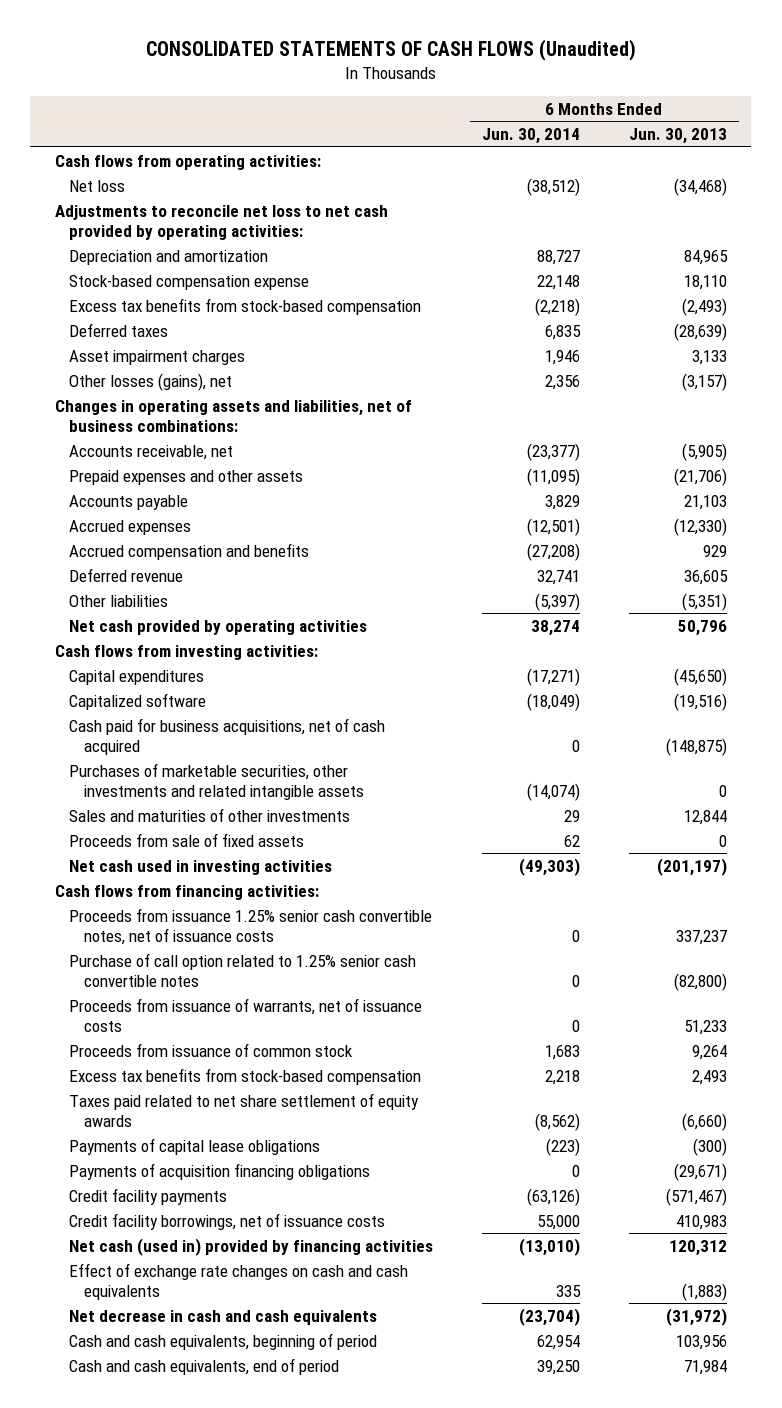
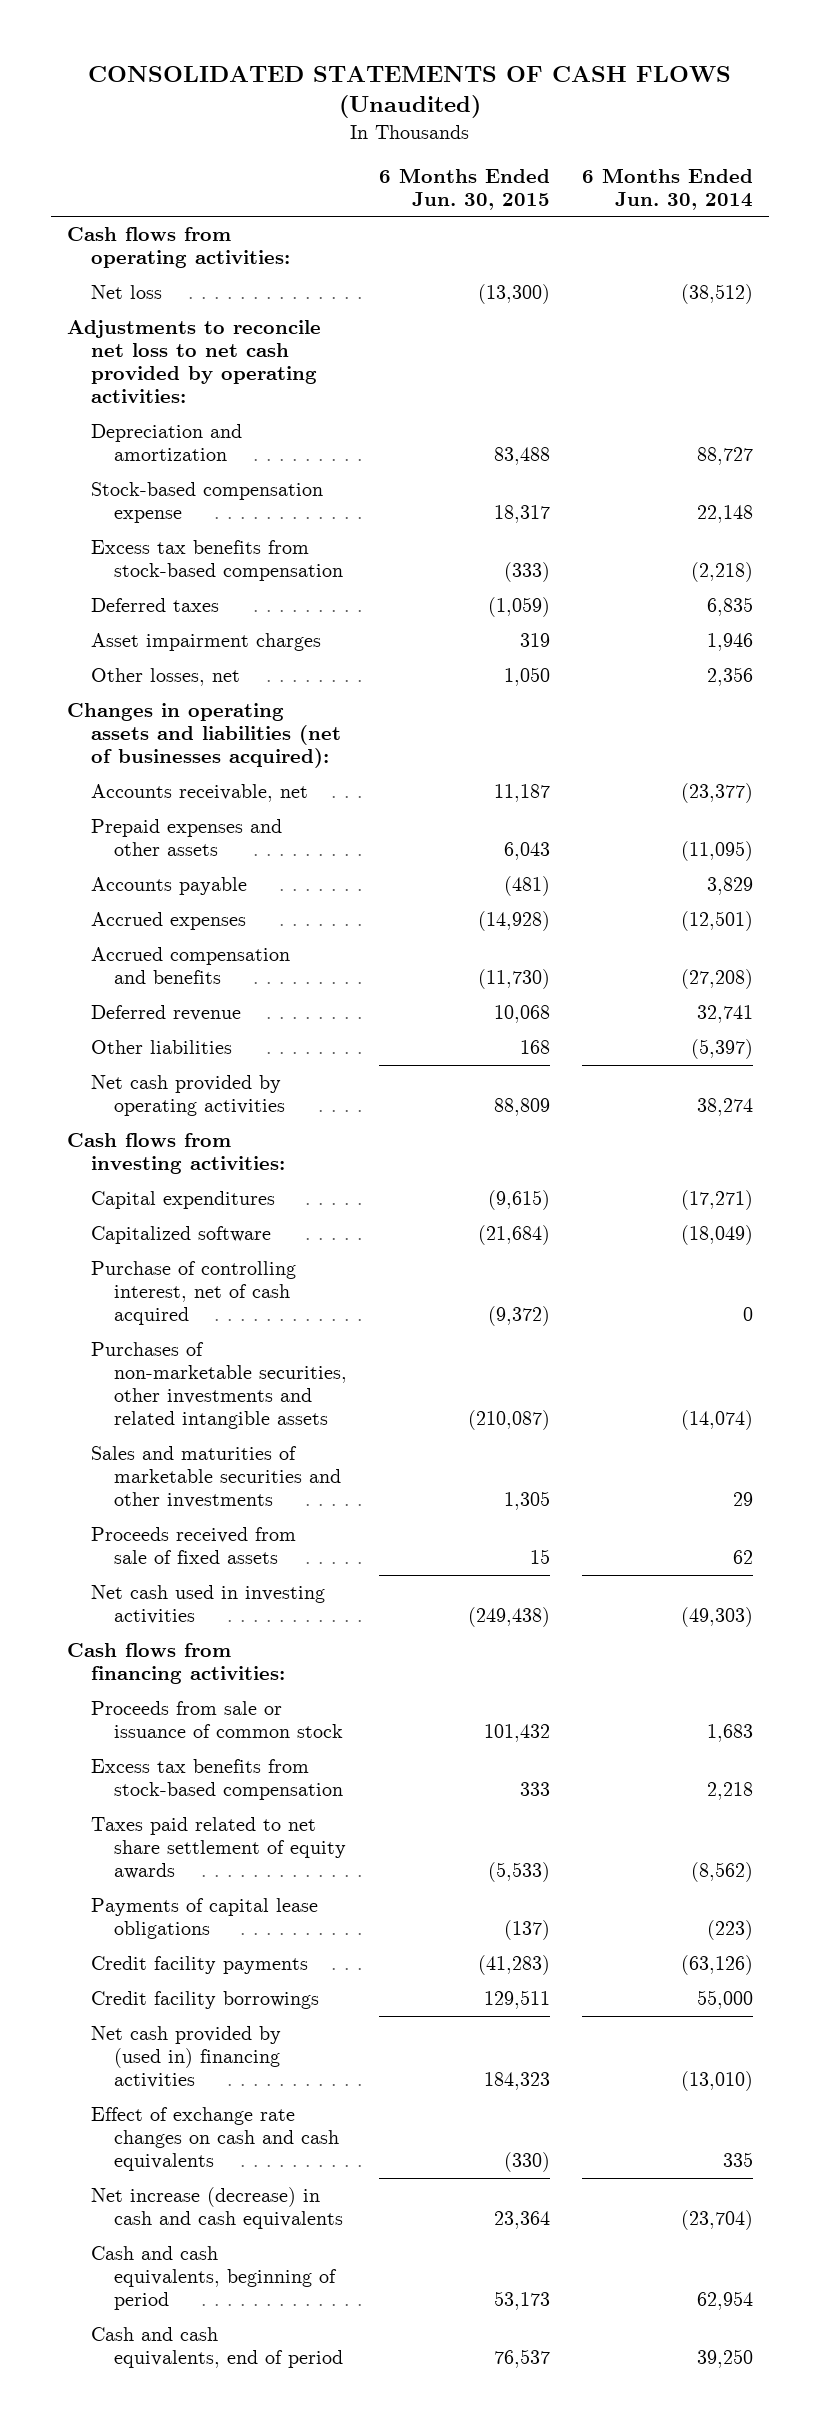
[628,128,727,145] Jun. 30, 2013 -> none
none -> [379,167,551,210] 6 Months Ended Jun. 30, 2015
[69,372,233,391] Other losses (gains), net -> [90,668,240,687] Other losses, net
[54,399,412,432] Changes in operating assets and liabilities, net of business combinations: -> [67,703,341,769] Changes in operating assets and liabilities (net of businesses acquired):
[69,717,386,755] Cash paid for business acquisitions, net of cash acquired -> [90,1261,296,1326] Purchase of controlling interest, net of cash acquired
[69,762,364,800] Purchases of marketable securities, other investments and related intangible assets -> [90,1342,347,1429] Purchases of non-marketable securities, other investments and related intangible assets
[69,807,351,822] Sales and maturities of other investments -> [90,1446,341,1509] Sales and maturities of marketable securities and other investments
[69,832,305,847] Proceeds from sale of fixed assets -> [90,1527,296,1565] Proceeds received from sale of fixed assets
[69,907,433,945] Proceeds from issuance 1.25% senior cash convertible notes, net of issuance costs -> none
[69,952,417,987] Purchase of call option related to 1.25% senior cash convertible notes -> none
[69,997,423,1032] Proceeds from issuance of warrants, net of issuance costs -> none
[69,1042,354,1057] Proceeds from issuance of common stock -> [90,1701,343,1739] Proceeds from sale or issuance of common stock
[69,1162,371,1180] Payments of acquisition financing obligations -> none
[69,1212,386,1230] Credit facility borrowings, net of issuance costs -> [90,1991,319,2010] Credit facility borrowings
[69,1237,434,1256] Net cash (used in) provided by financing activities -> [90,2026,281,2089] Net cash provided by (used in) financing activities
[69,1309,378,1325] Net decrease in cash and cash equivalents -> [90,2187,343,2230] Net increase (decrease) in cash and cash equivalents

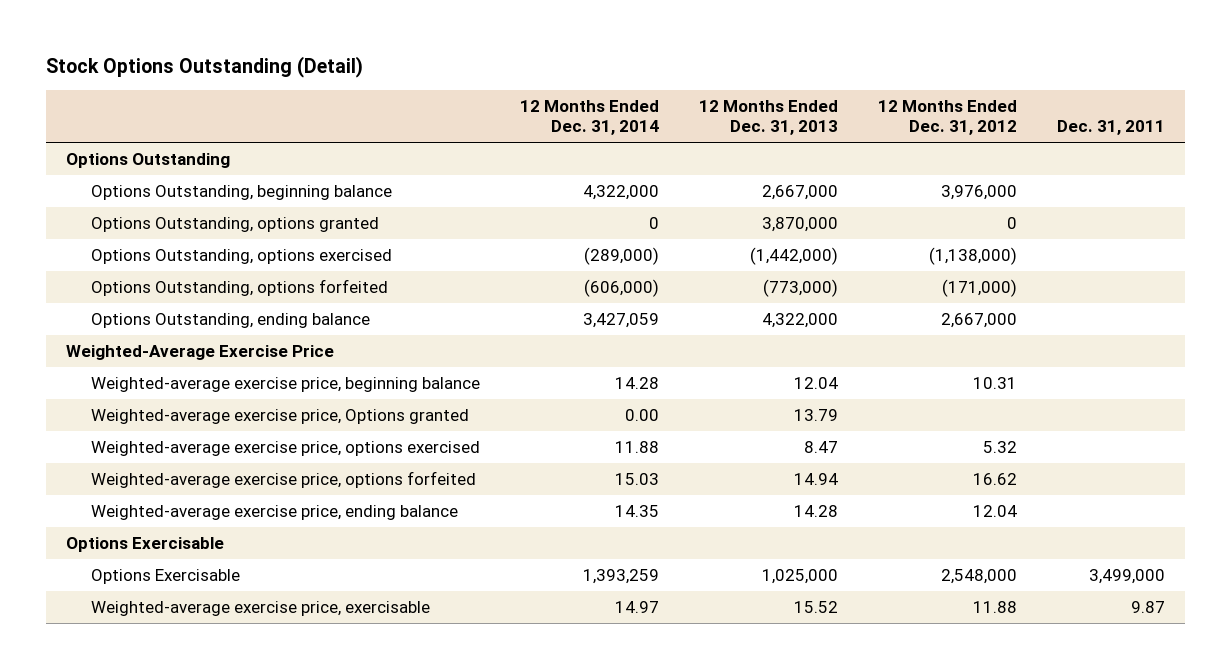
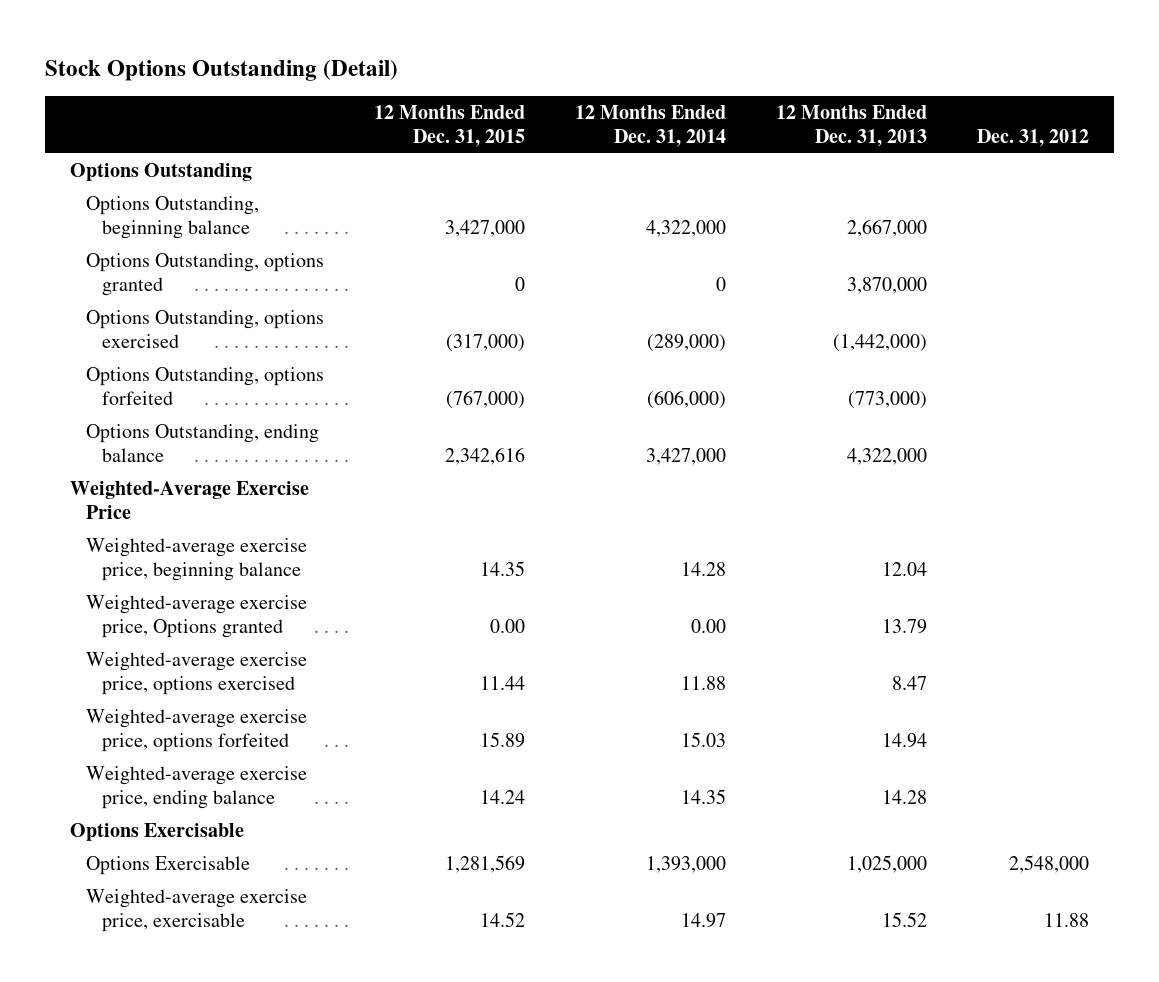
[877,100,1017,136] 12 Months Ended Dec. 31, 2012 -> none
[1056,120,1165,136] Dec. 31, 2011 -> none
none -> [373,105,525,147] 12 Months Ended Dec. 31, 2015
none -> [977,128,1090,147] Dec. 31, 2012
[582,313,659,329] 3,427,059 -> [646,447,727,465] 3,427,000
[582,569,659,585] 1,393,259 -> [646,856,727,874] 1,393,000

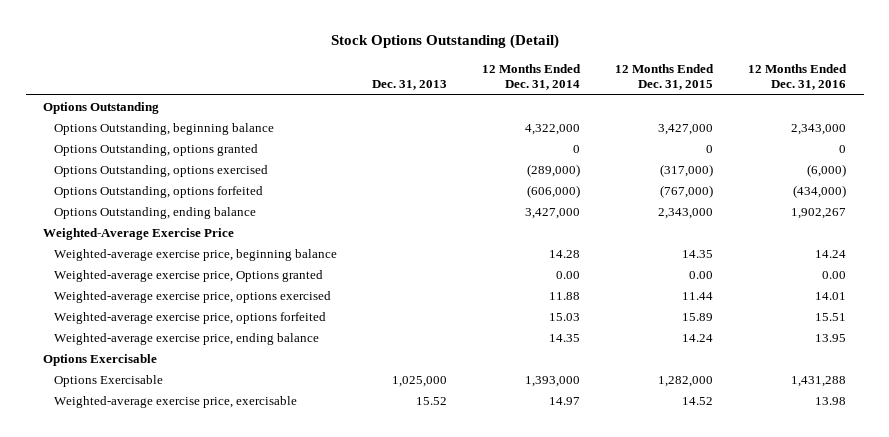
[776,105,928,147] 12 Months Ended Dec. 31, 2013 -> none
[977,128,1090,147] Dec. 31, 2012 -> none
none -> [371,80,447,91] Dec. 31, 2013
none -> [748,63,848,91] 12 Months Ended Dec. 31, 2016
[444,446,525,465] 2,342,616 -> [657,207,713,219] 2,343,000
[444,855,525,874] 1,281,569 -> [657,375,713,387] 1,282,000

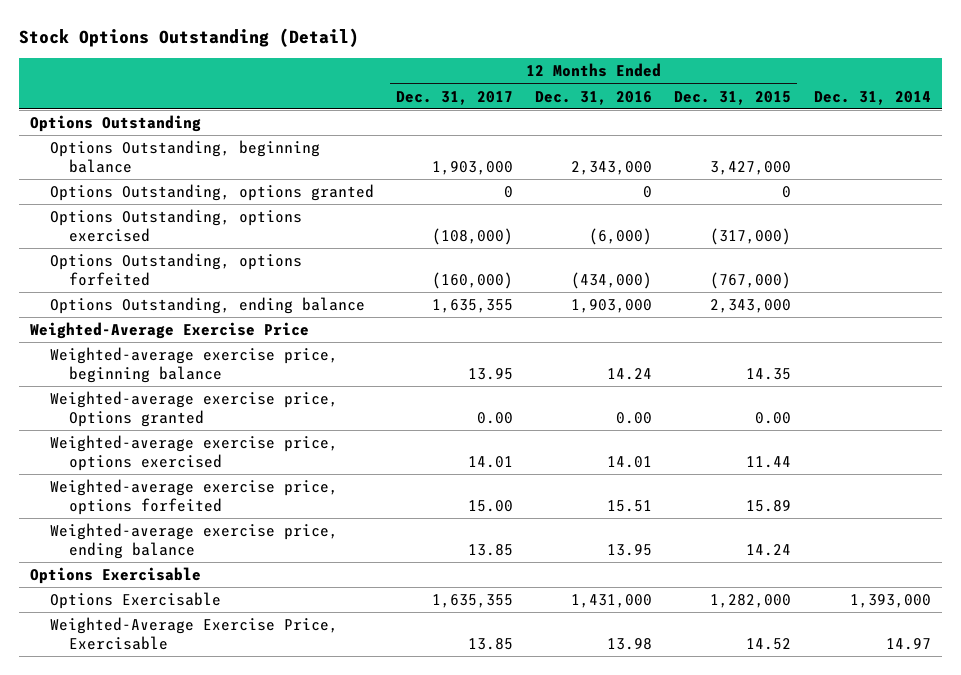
[371,80,447,91] Dec. 31, 2013 -> none
[481,63,581,91] 12 Months Ended Dec. 31, 2014 -> none
none -> [396,90,514,105] Dec. 31, 2017
none -> [813,90,931,105] Dec. 31, 2014
[791,207,847,219] 1,902,267 -> [571,299,653,314] 1,903,000
[791,375,847,387] 1,431,288 -> [571,594,653,609] 1,431,000
[53,395,297,408] Weighted-average exercise price, exercisable -> [49,617,338,650] Weighted-Average Exercise Price, Exercisable

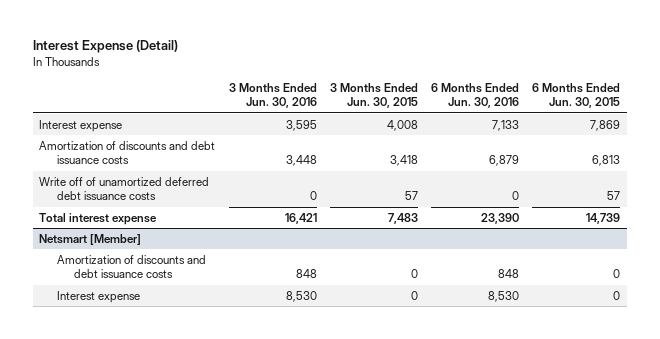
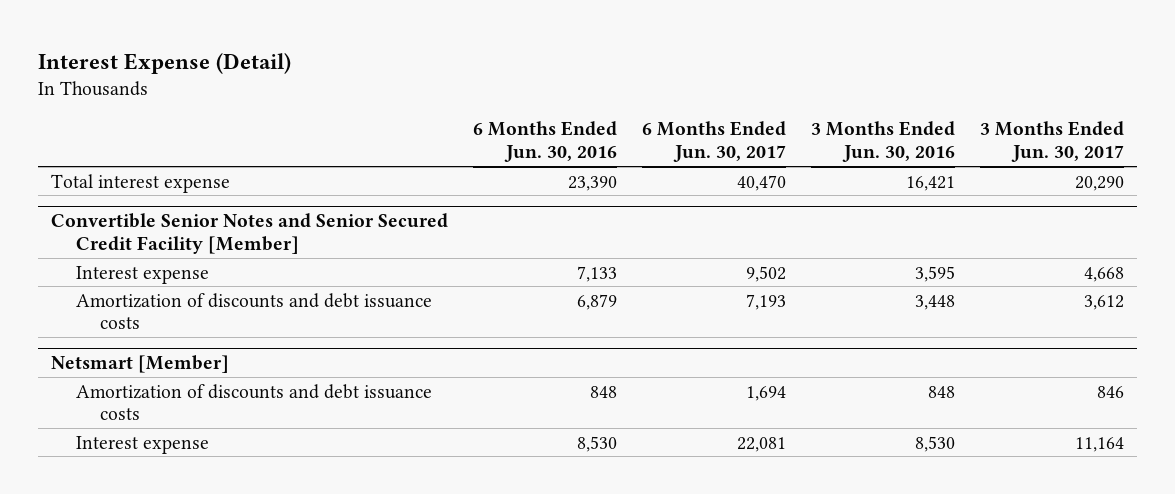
[329,82,418,109] 3 Months Ended Jun. 30, 2015 -> none
[532,82,621,109] 6 Months Ended Jun. 30, 2015 -> none
none -> [642,121,787,163] 6 Months Ended Jun. 30, 2017
none -> [980,121,1125,163] 3 Months Ended Jun. 30, 2017
[39,212,158,225] Total interest expense -> [50,173,230,193] Total interest expense
none -> [50,212,448,254] Convertible Senior Notes and Senior Secured Credit Facility [Member]
[39,176,210,201] Write off of unamortized deferred debt issuance costs -> none

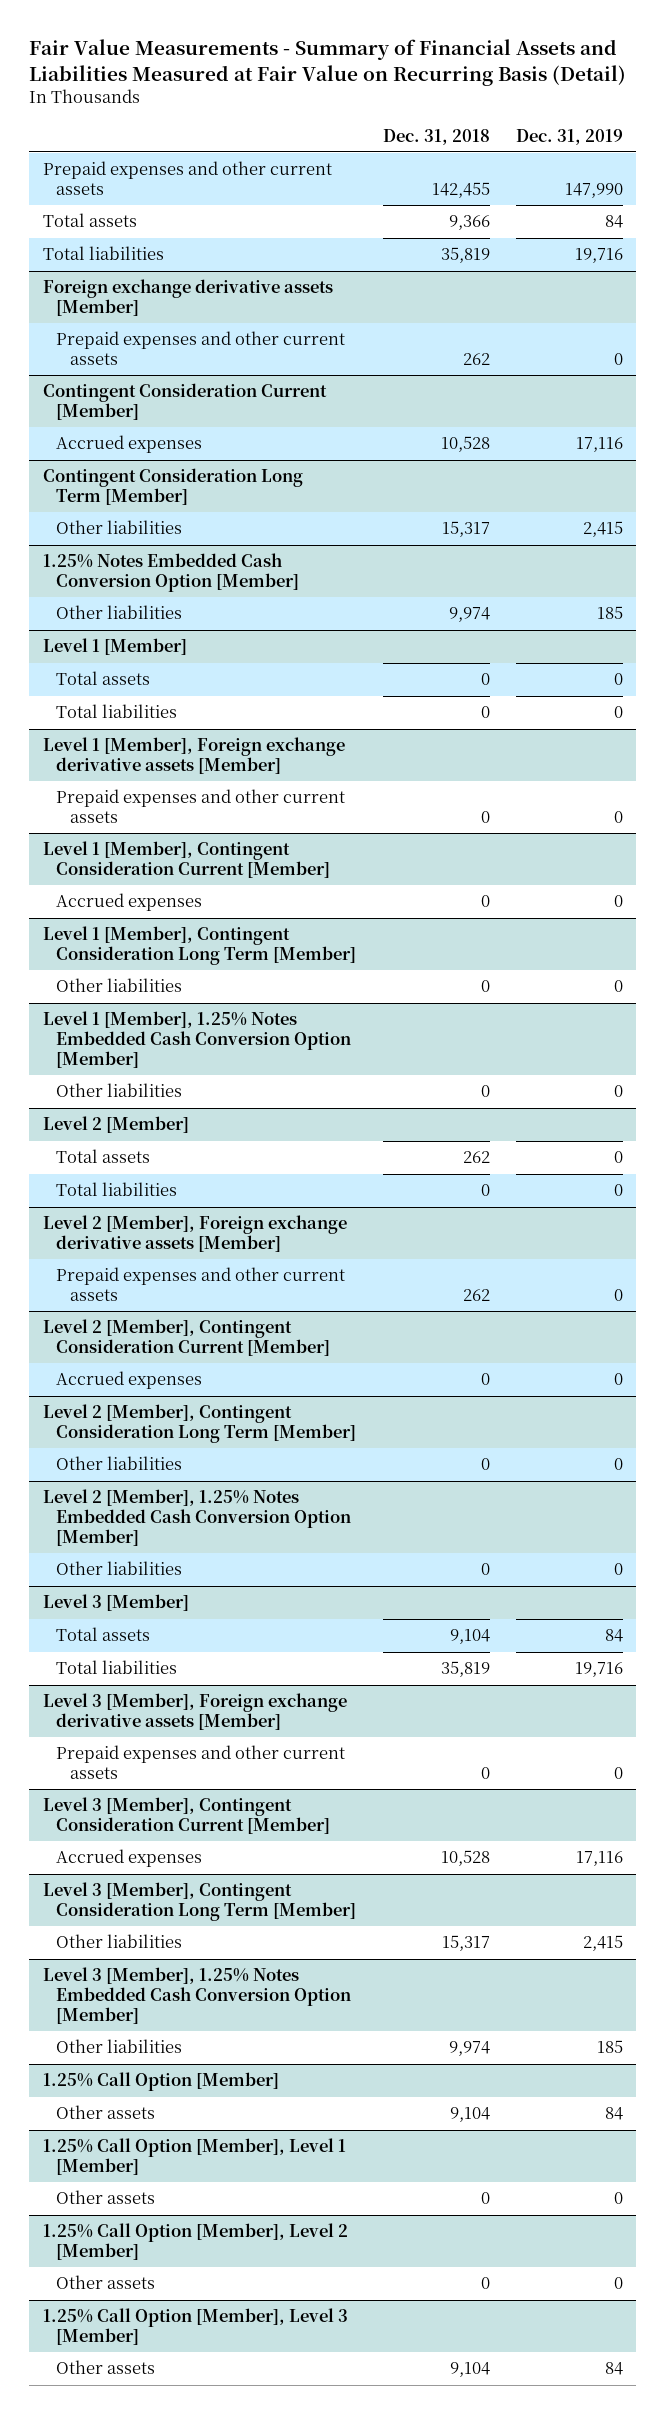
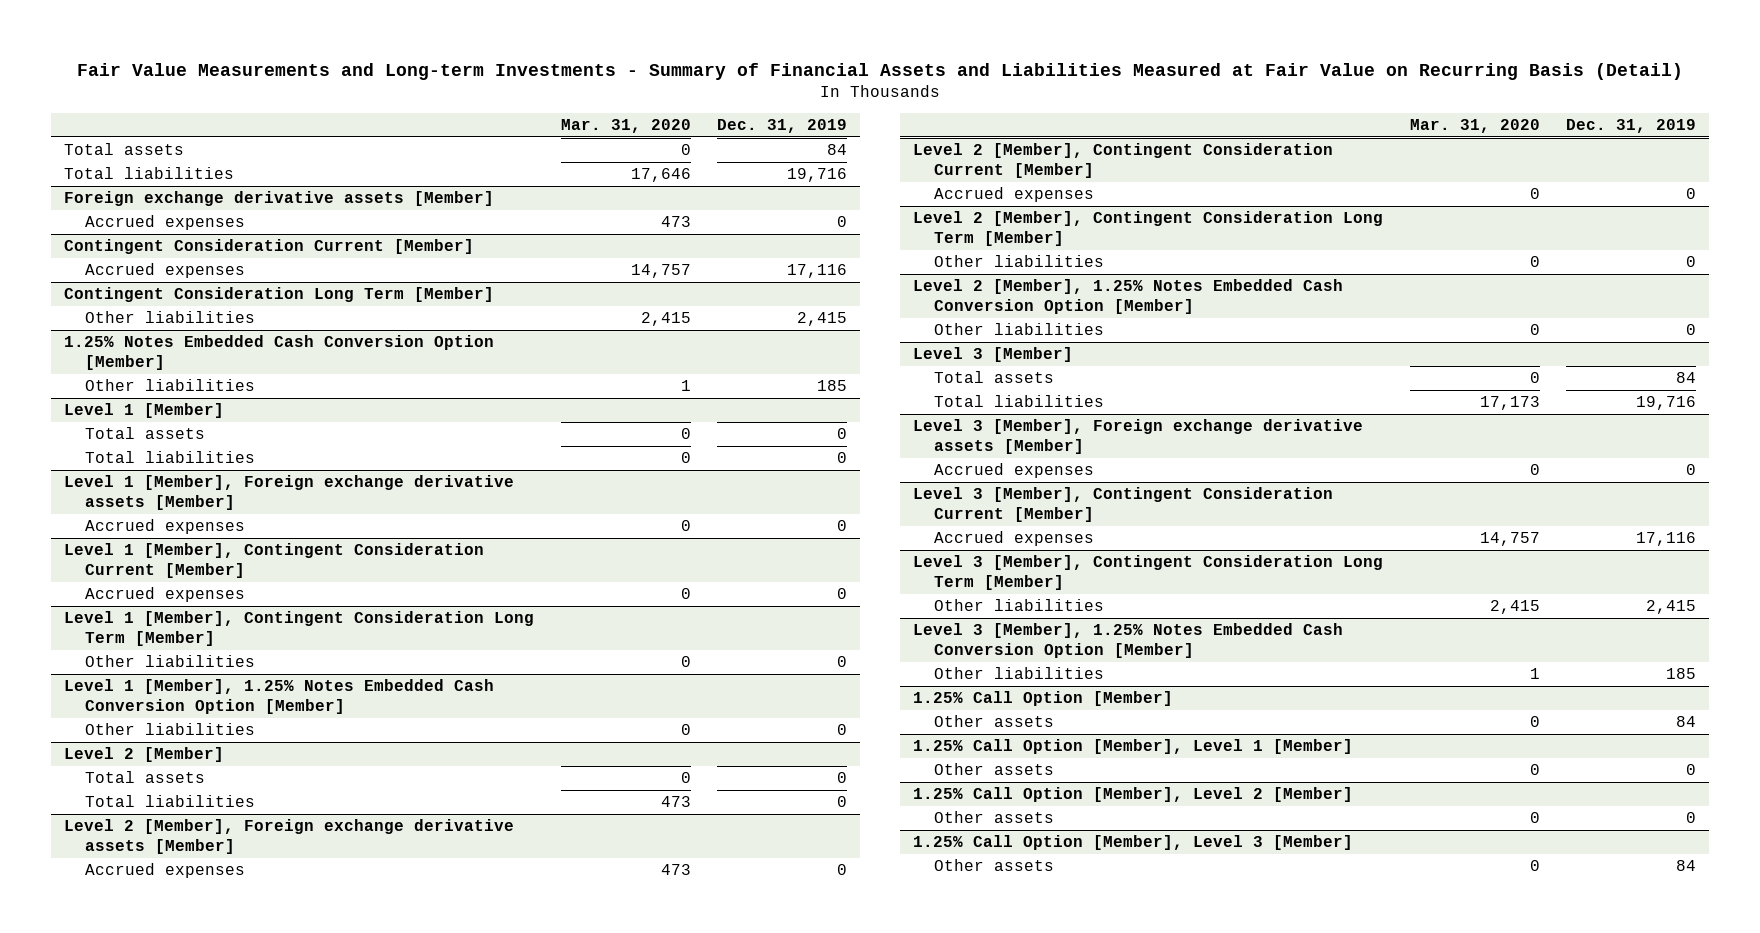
[29,38,627,86] Fair Value Measurements - Summary of Financial Assets and Liabilities Measured at Fair Value on Recurring Basis (Detail) -> [77,62,1684,80] Fair Value Measurements and Long-term Investments - Summary of Financial Assets and Liabilities Measured at Fair Value on Recurring Basis (Detail)
[382,128,490,145] Dec. 31, 2018 -> none
none -> [560,119,691,134] Mar. 31, 2020
[42,161,332,195] Prepaid expenses and other current assets -> none
[56,331,346,365] Prepaid expenses and other current assets -> none
none -> [85,215,246,231] Accrued expenses
[56,789,346,823] Prepaid expenses and other current assets -> none
none -> [85,519,246,535] Accrued expenses
[56,1267,346,1301] Prepaid expenses and other current assets -> none
none -> [85,863,246,879] Accrued expenses
[56,1745,346,1779] Prepaid expenses and other current assets -> none
none -> [934,463,1095,479] Accrued expenses

